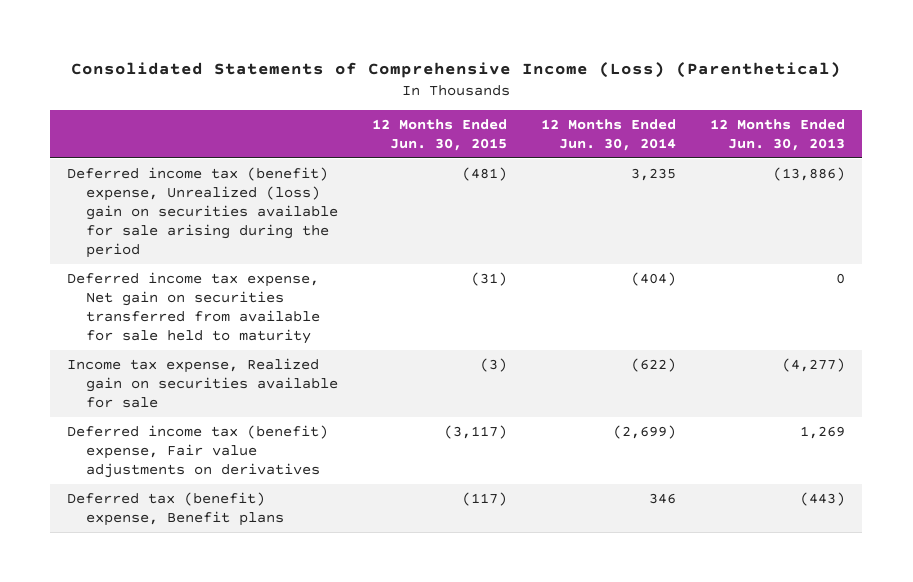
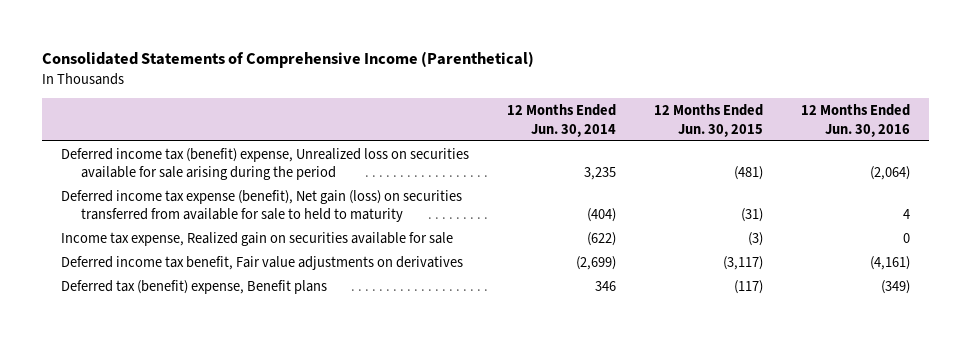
[71,62,842,79] Consolidated Statements of Comprehensive Income (Loss) (Parenthetical) -> [41,51,534,69] Consolidated Statements of Comprehensive Income (Parenthetical)
[710,118,846,151] 12 Months Ended Jun. 30, 2013 -> none
none -> [801,104,911,137] 12 Months Ended Jun. 30, 2016
[67,166,339,258] Deferred income tax (benefit) expense, Unrealized (loss) gain on securities available for sale arising during the period -> [60,147,469,181] Deferred income tax (benefit) expense, Unrealized loss on securities available for sale arising during the period
[67,271,321,344] Deferred income tax expense, Net gain on securities transferred from available for sale held to maturity -> [60,189,462,223] Deferred income tax expense (benefit), Net gain (loss) on securities transferred from available for sale to held to maturity
[67,424,329,478] Deferred income tax (benefit) expense, Fair value adjustments on derivatives -> [60,255,463,270] Deferred income tax benefit, Fair value adjustments on derivatives

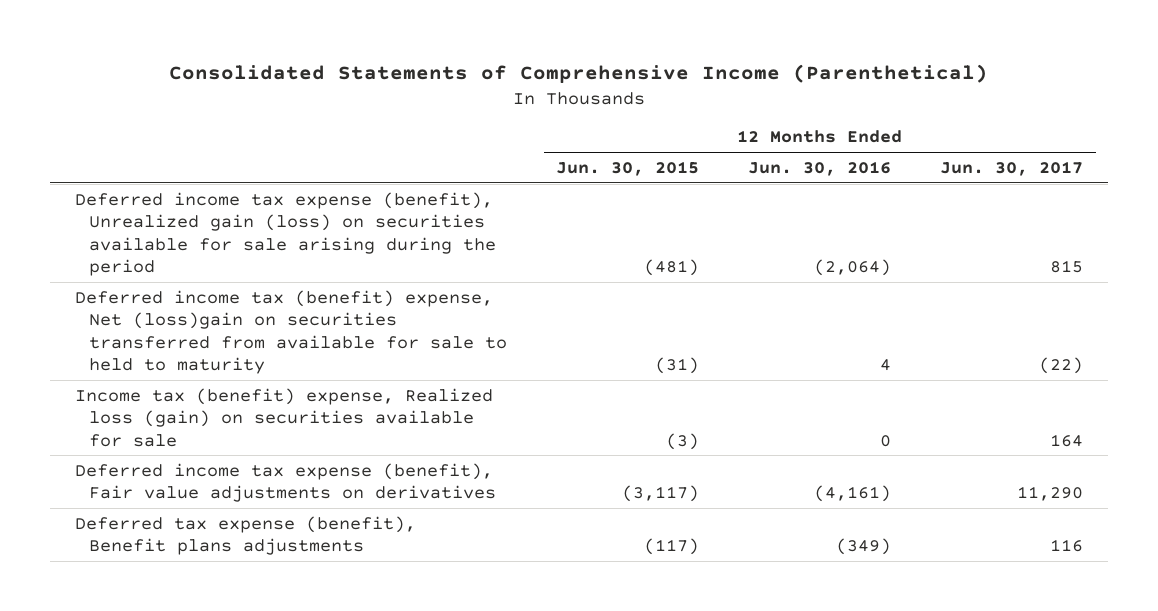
[506,104,616,137] 12 Months Ended Jun. 30, 2014 -> none
none -> [940,161,1084,177] Jun. 30, 2017
[60,147,469,181] Deferred income tax (benefit) expense, Unrealized loss on securities available for sale arising during the period -> [75,191,496,277] Deferred income tax expense (benefit), Unrealized gain (loss) on securities available for sale arising during the period
[60,189,462,223] Deferred income tax expense (benefit), Net gain (loss) on securities transferred from available for sale to held to maturity -> [75,289,507,375] Deferred income tax (benefit) expense, Net (loss)gain on securities transferred from available for sale to held to maturity
[60,231,453,246] Income tax expense, Realized gain on securities available for sale -> [75,387,494,447] Income tax (benefit) expense, Realized loss (gain) on securities available for sale
[60,255,463,270] Deferred income tax benefit, Fair value adjustments on derivatives -> [75,462,496,503] Deferred income tax expense (benefit), Fair value adjustments on derivatives
[60,279,327,294] Deferred tax (benefit) expense, Benefit plans -> [75,515,417,556] Deferred tax expense (benefit), Benefit plans adjustments

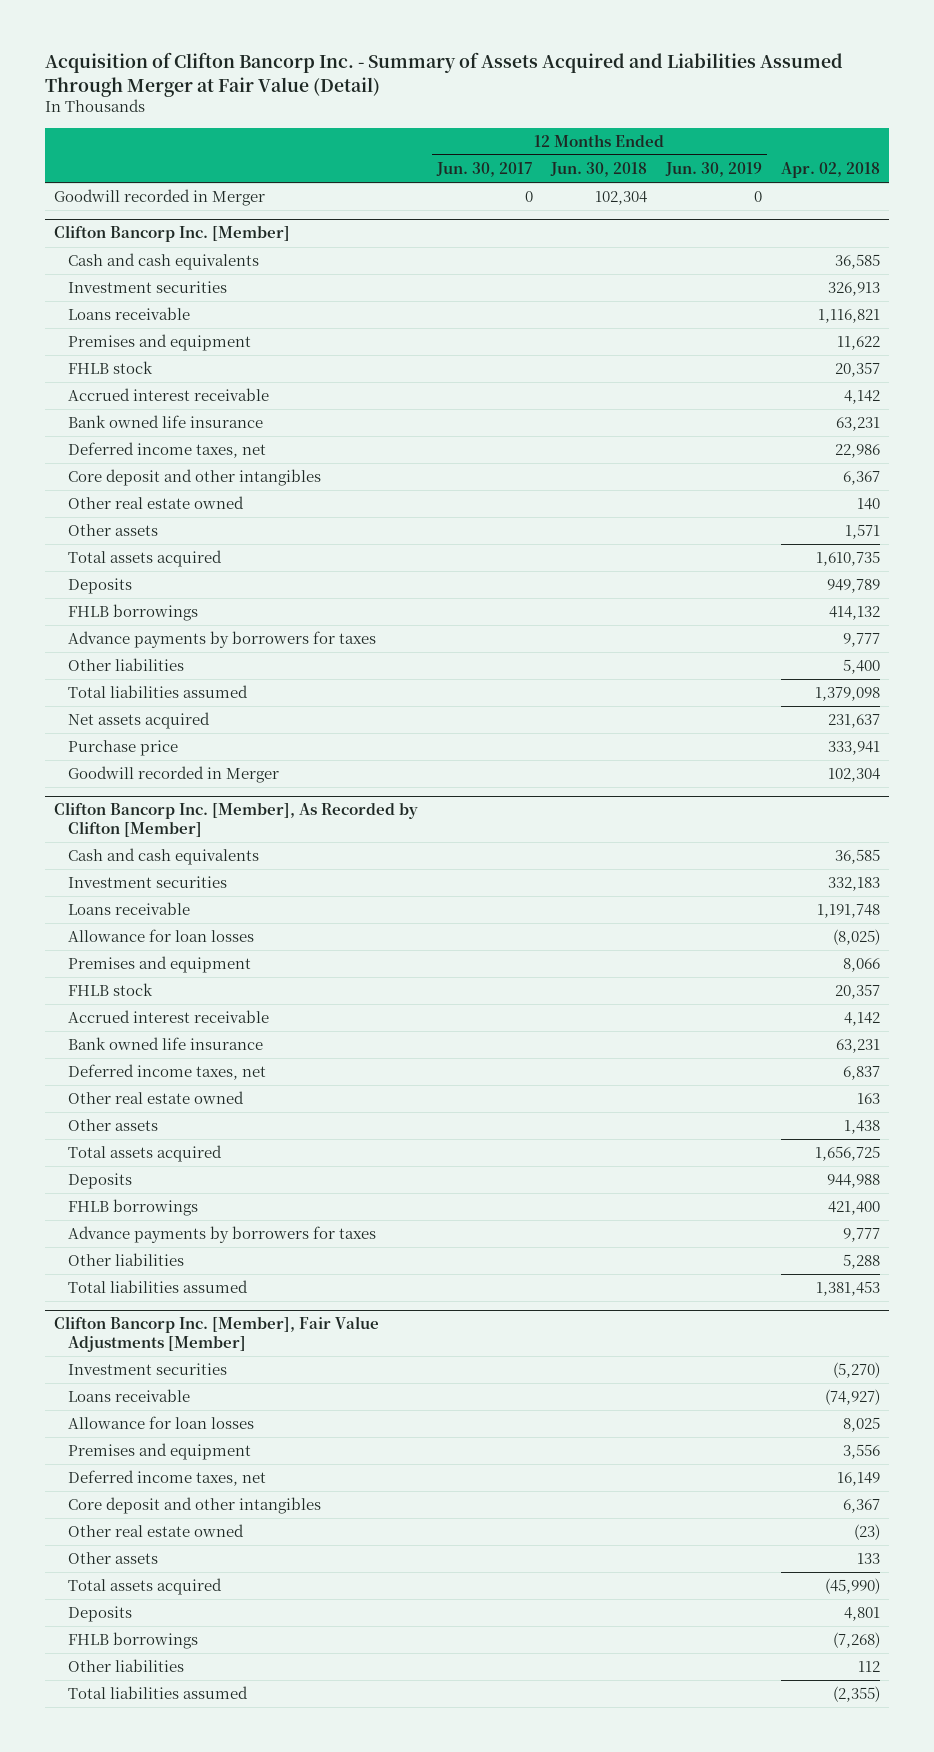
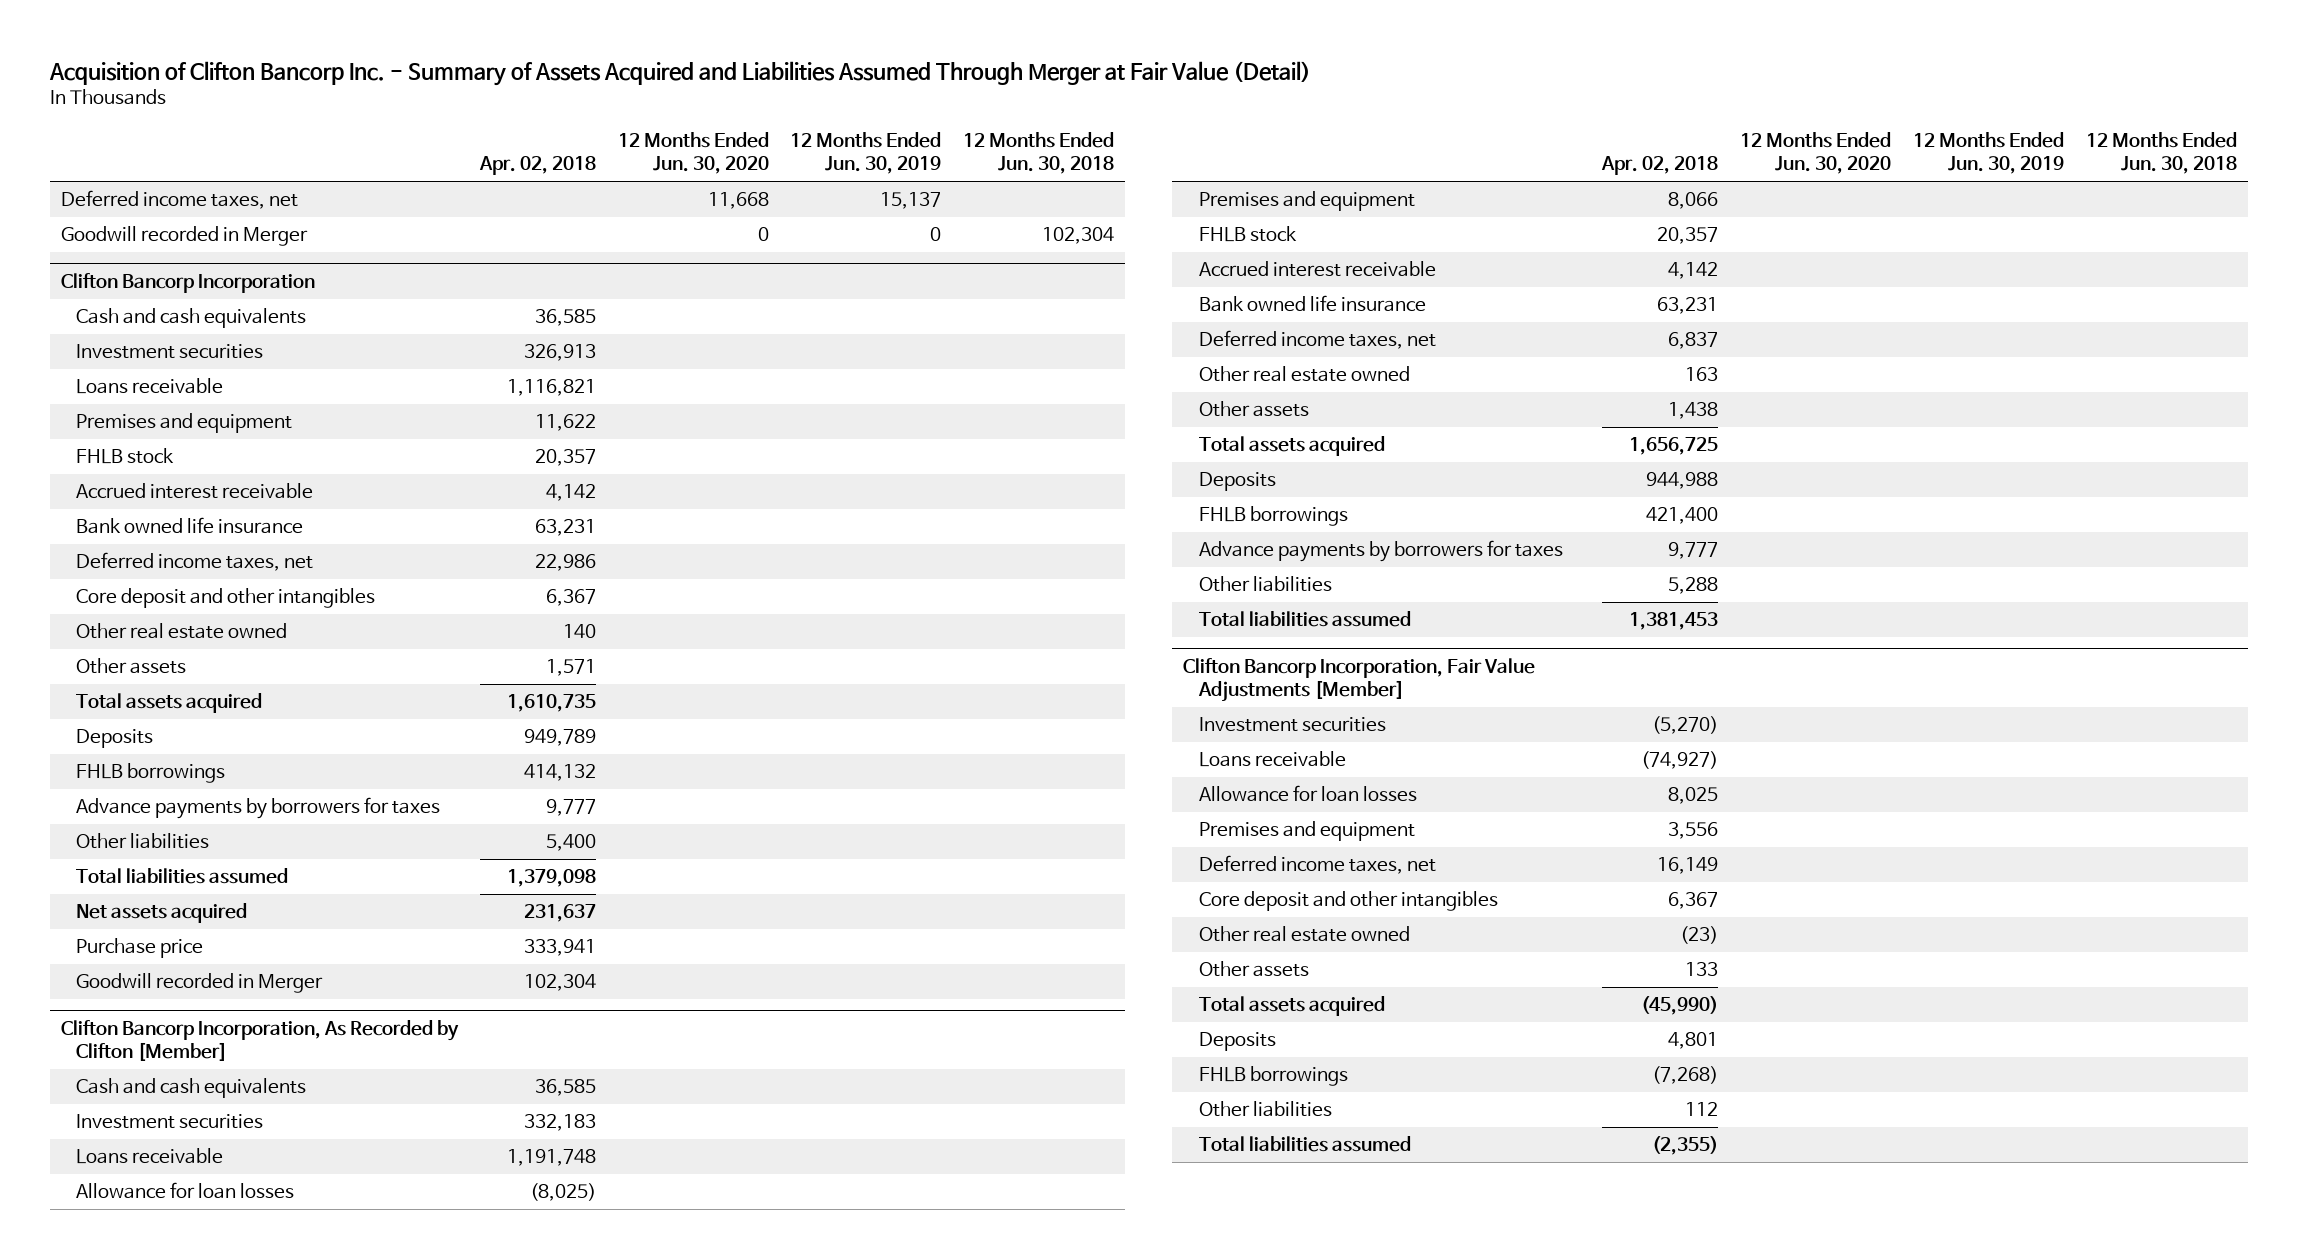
[435,162,533,178] Jun. 30, 2017 -> none
none -> [617,132,769,175] 12 Months Ended Jun. 30, 2020
none -> [60,190,298,210] Deferred income taxes, net
[53,225,290,243] Clifton Bancorp Inc. [Member] -> [60,272,315,293] Clifton Bancorp Incorporation
[53,802,418,837] Clifton Bancorp Inc. [Member], As Recorded by Clifton [Member] -> [60,1019,459,1061] Clifton Bancorp Incorporation, As Recorded by Clifton [Member]
[53,1316,379,1352] Clifton Bancorp Inc. [Member], Fair Value Adjustments [Member] -> [1183,657,1536,702] Clifton Bancorp Incorporation, Fair Value Adjustments [Member]

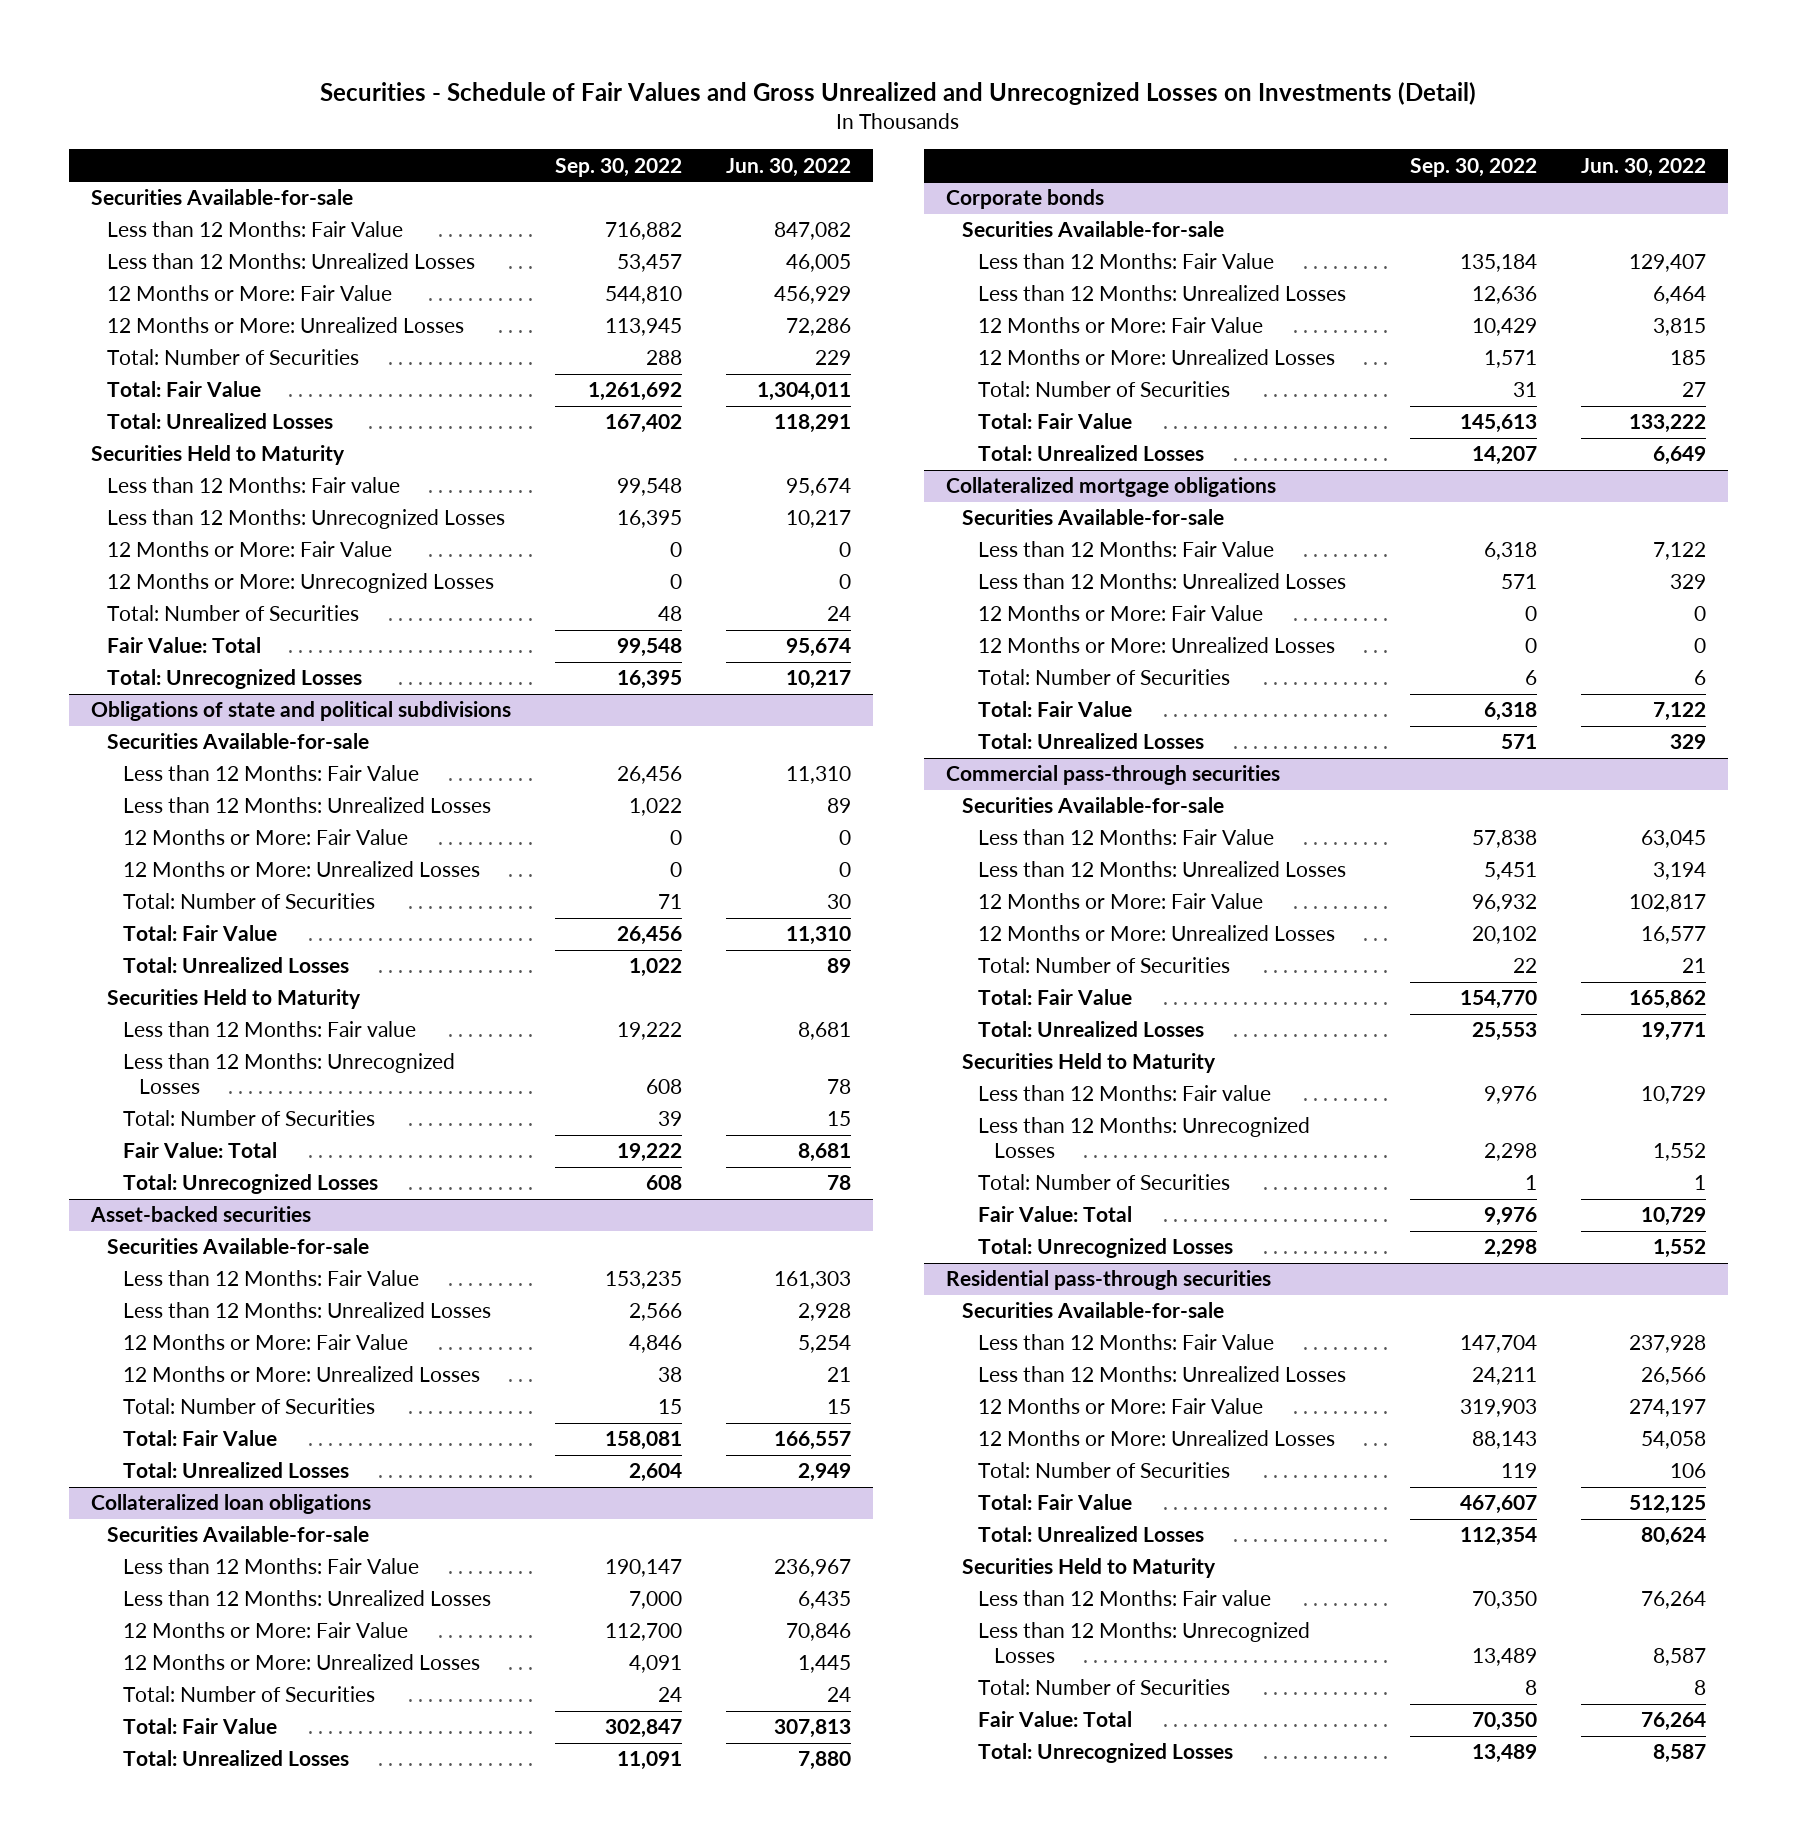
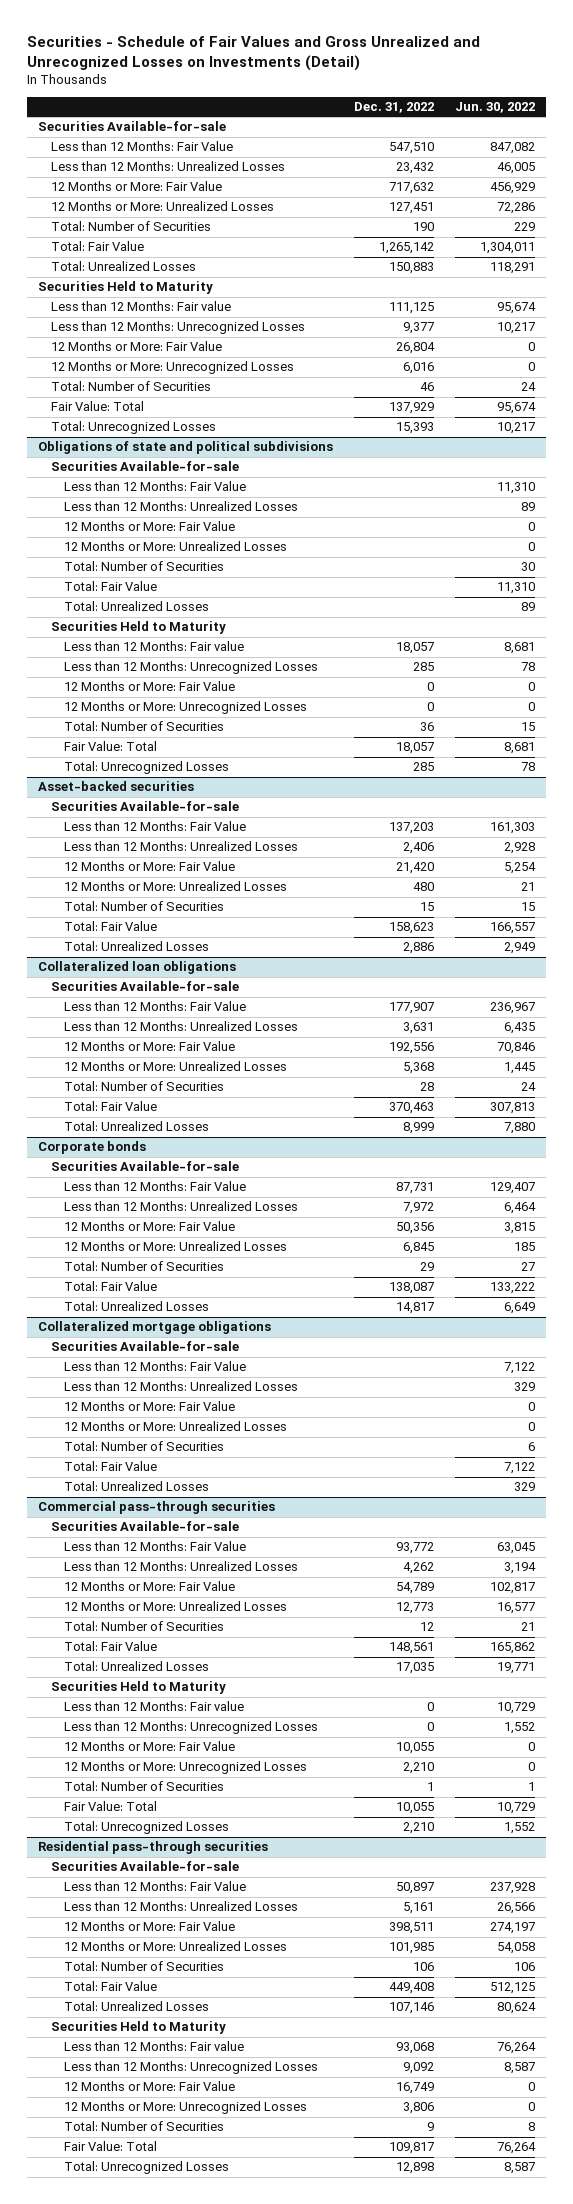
[554,157,682,177] Sep. 30, 2022 -> none
none -> [353,102,434,114] Dec. 31, 2022
none -> [63,681,235,692] 12 Months or More: Fair Value
none -> [63,701,307,715] 12 Months or More: Unrecognized Losses
none -> [63,1741,235,1752] 12 Months or More: Fair Value
none -> [63,1761,307,1775] 12 Months or More: Unrecognized Losses
none -> [63,2081,235,2092] 12 Months or More: Fair Value
none -> [63,2101,307,2115] 12 Months or More: Unrecognized Losses

